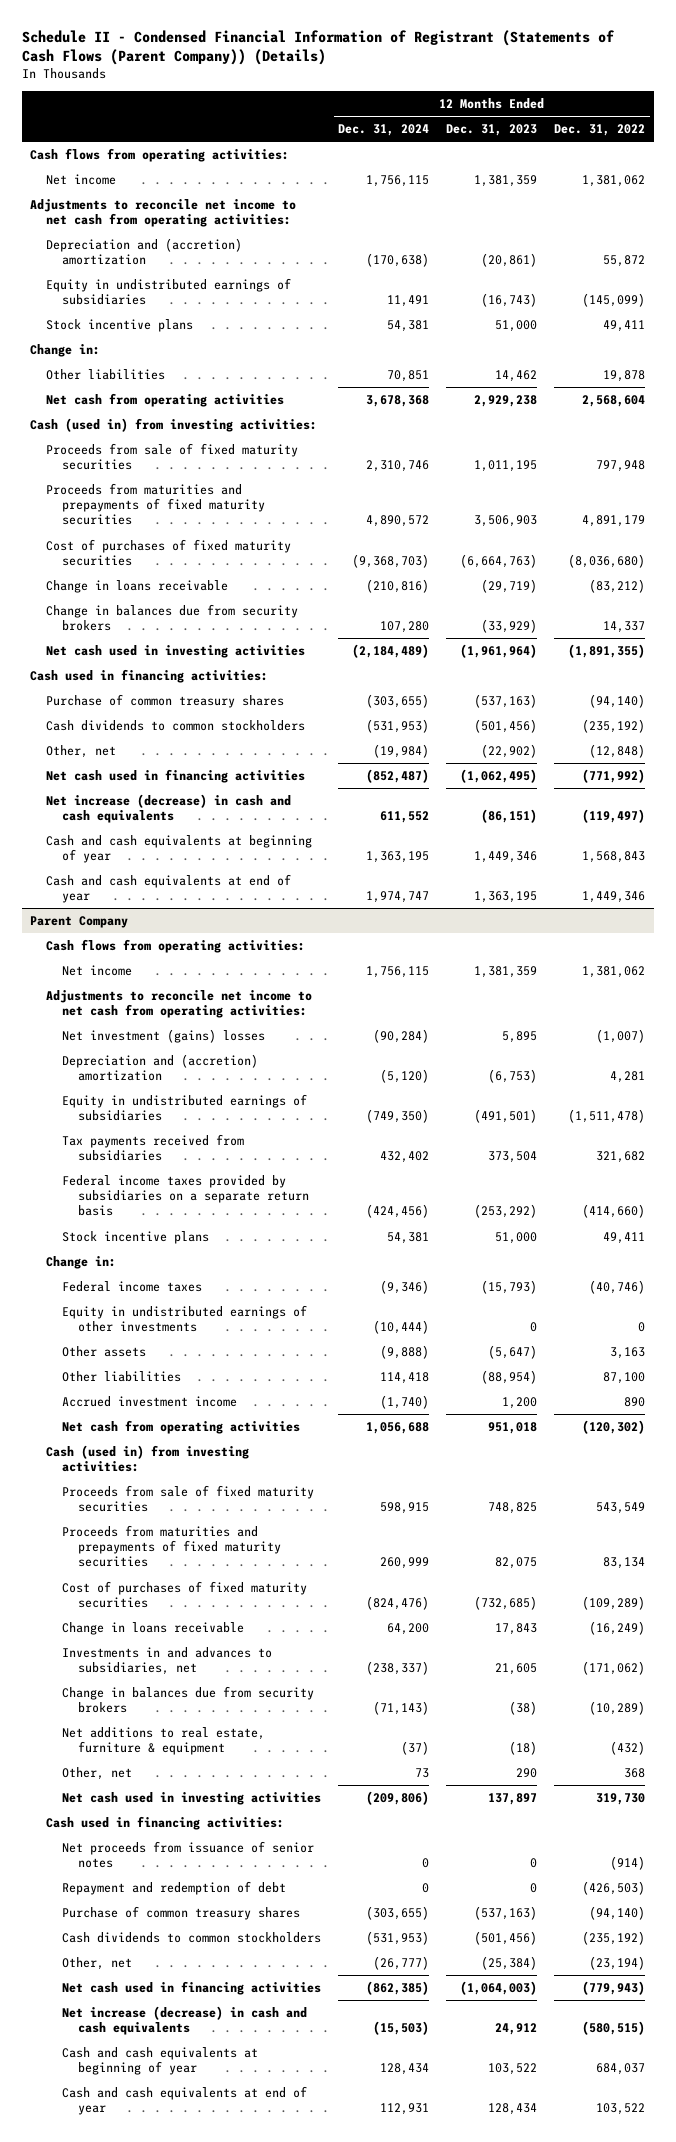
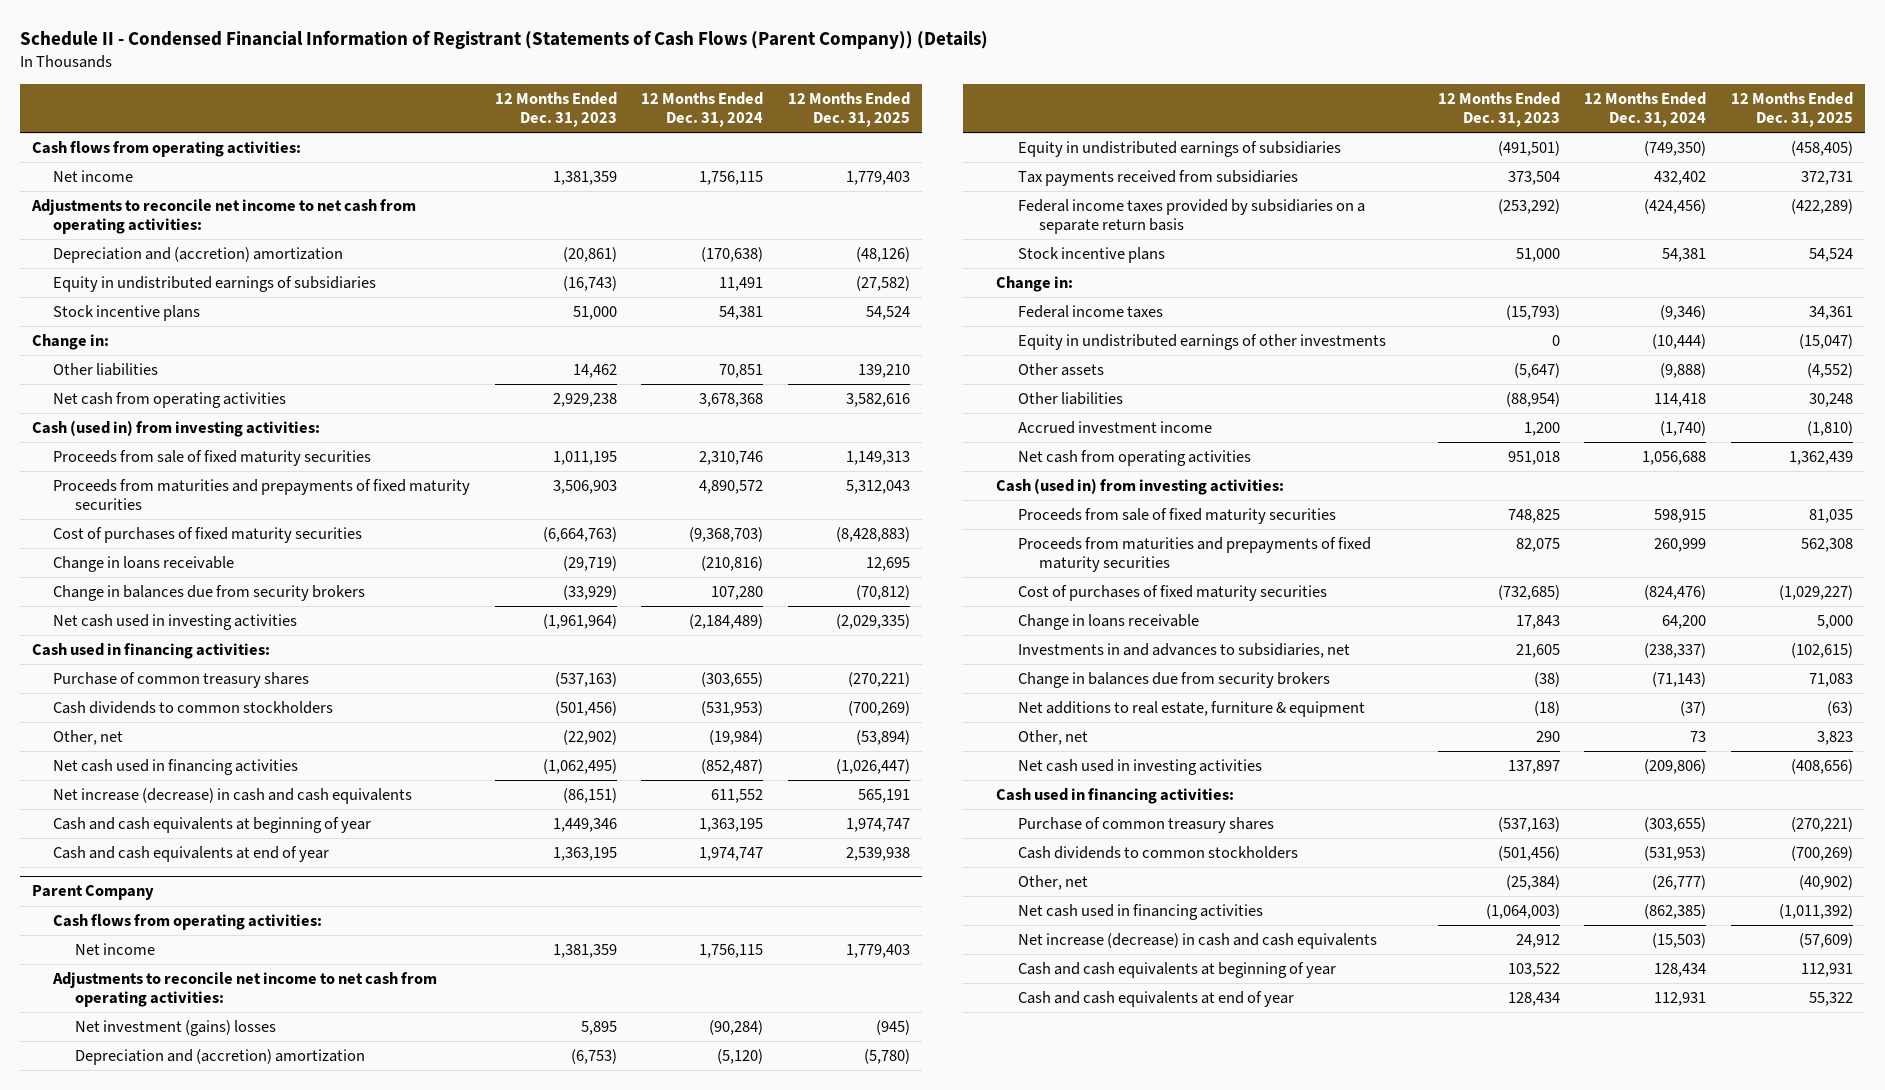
[554,124,646,137] Dec. 31, 2022 -> none
none -> [787,91,910,127] 12 Months Ended Dec. 31, 2025
[61,1841,314,1869] Net proceeds from issuance of senior notes -> none
[61,1881,286,1896] Repayment and redemption of debt -> none

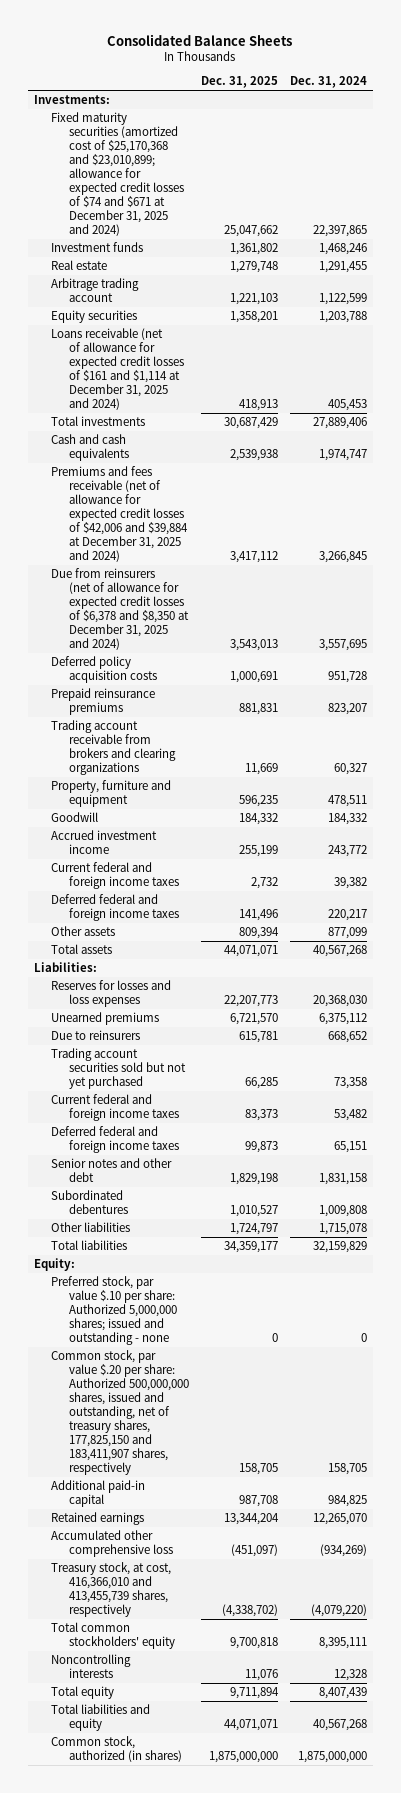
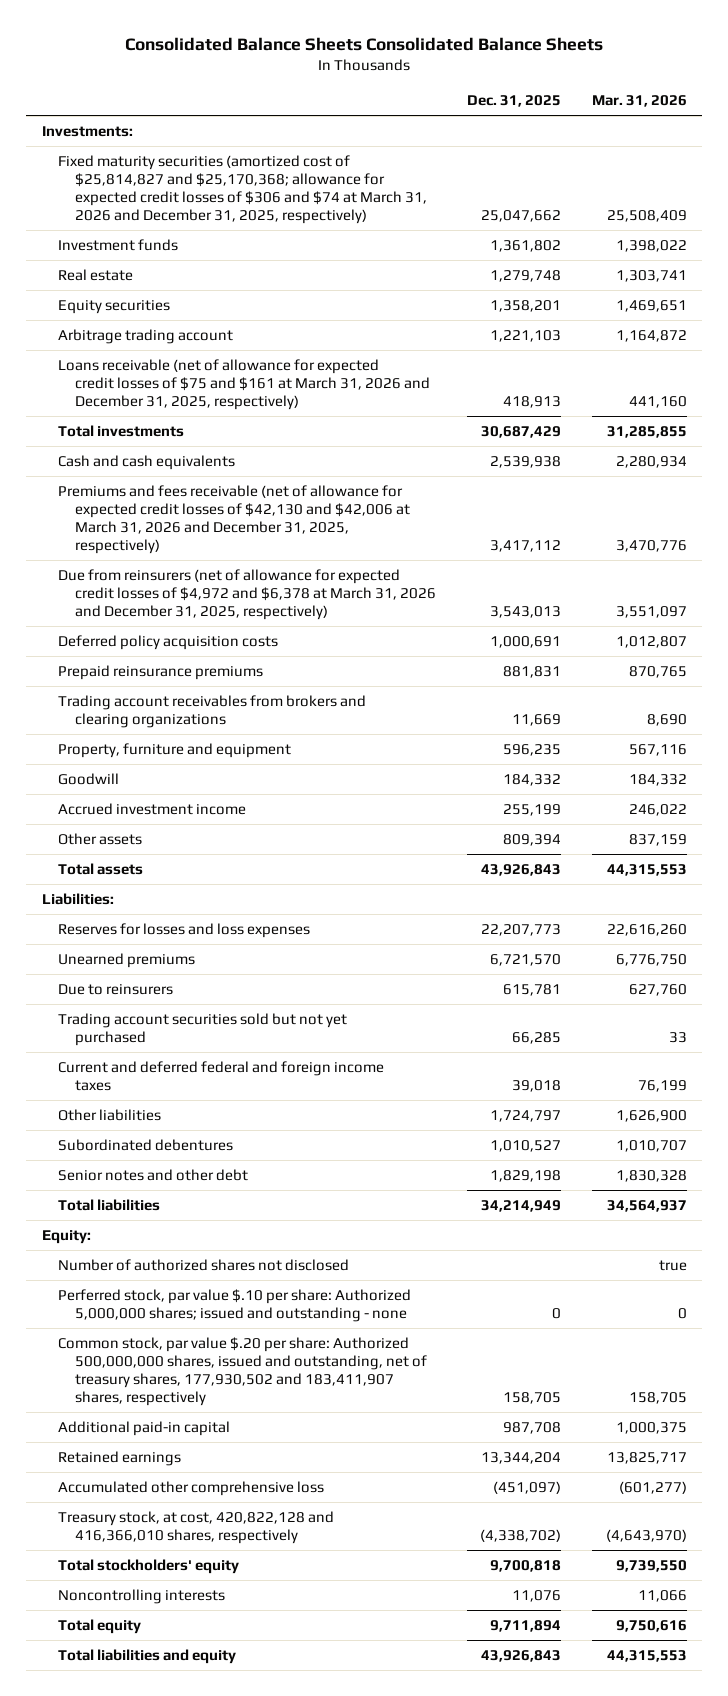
[107,33,293,46] Consolidated Balance Sheets -> [125,36,604,51] Consolidated Balance Sheets Consolidated Balance Sheets
[289,76,367,89] Dec. 31, 2024 -> none
none -> [591,95,687,108] Mar. 31, 2026
[51,112,185,237] Fixed maturity securities (amortized cost of $25,170,368 and $23,010,899; allowance for expected credit losses of $74 and $671 at December 31, 2025 and 2024) -> [58,154,427,224] Fixed maturity securities (amortized cost of $25,814,827 and $25,170,368; allowance for expected credit losses of $306 and $74 at March 31, 2026 and December 31, 2025, respectively)
[51,278,140,303] Arbitrage trading account -> [58,328,234,344] Arbitrage trading account
[51,328,185,411] Loans receivable (net of allowance for expected credit losses of $161 and $1,114 at December 31, 2025 and 2024) -> [58,358,430,410] Loans receivable (net of allowance for expected credit losses of $75 and $161 at March 31, 2026 and December 31, 2025, respectively)
[51,466,189,563] Premiums and fees receivable (net of allowance for expected credit losses of $42,006 and $39,884 at December 31, 2025 and 2024) -> [58,484,410,554] Premiums and fees receivable (net of allowance for expected credit losses of $42,130 and $42,006 at March 31, 2026 and December 31, 2025, respectively)
[51,568,190,651] Due from reinsurers (net of allowance for expected credit losses of $6,378 and $8,350 at December 31, 2025 and 2024) -> [58,568,436,620] Due from reinsurers (net of allowance for expected credit losses of $4,972 and $6,378 at March 31, 2026 and December 31, 2025, respectively)
[51,720,177,776] Trading account receivable from brokers and clearing organizations -> [58,694,367,728] Trading account receivables from brokers and clearing organizations
[51,862,180,890] Current federal and foreign income taxes -> none
[51,894,180,922] Deferred federal and foreign income taxes -> none
[224,945,279,958] 44,071,071 -> [480,863,561,876] 43,926,843
[51,1094,180,1122] Current federal and foreign income taxes -> none
[51,1126,180,1154] Deferred federal and foreign income taxes -> [58,1060,385,1091] Current and deferred federal and foreign income taxes
[245,1141,279,1154] 99,873 -> [511,1079,561,1092] 39,018
[51,1190,129,1215] Subordinated debentures -> [58,1138,234,1151] Subordinated debentures
[51,1158,173,1183] Senior notes and other debt -> [58,1168,249,1181] Senior notes and other debt
[224,1241,279,1254] 34,359,177 -> [480,1199,561,1212] 34,214,949
none -> [58,1258,350,1271] Number of authorized shares not disclosed
[51,1276,178,1346] Preferred stock, par value $.10 per share: Authorized 5,000,000 shares; issued and outstanding - none -> [58,1288,412,1322] Perferred stock, par value $.10 per share: Authorized 5,000,000 shares; issued and outstanding - none
[51,1350,190,1476] Common stock, par value $.20 per share: Authorized 500,000,000 shares, issued and outstanding, net of treasury shares, 177,825,150 and 183,411,907 shares, respectively -> [58,1336,427,1406] Common stock, par value $.20 per share: Authorized 500,000,000 shares, issued and outstanding, net of treasury shares, 177,930,502 and 183,411,907 shares, respectively
[51,1562,172,1618] Treasury stock, at cost, 416,366,010 and 413,455,739 shares, respectively -> [58,1510,335,1544] Treasury stock, at cost, 420,822,128 and 416,366,010 shares, respectively
[51,1622,176,1650] Total common stockholders' equity -> [58,1558,240,1574] Total stockholders' equity
[51,1736,183,1763] Common stock, authorized (in shares) -> none
[224,1719,279,1732] 44,071,071 -> [480,1649,561,1662] 43,926,843

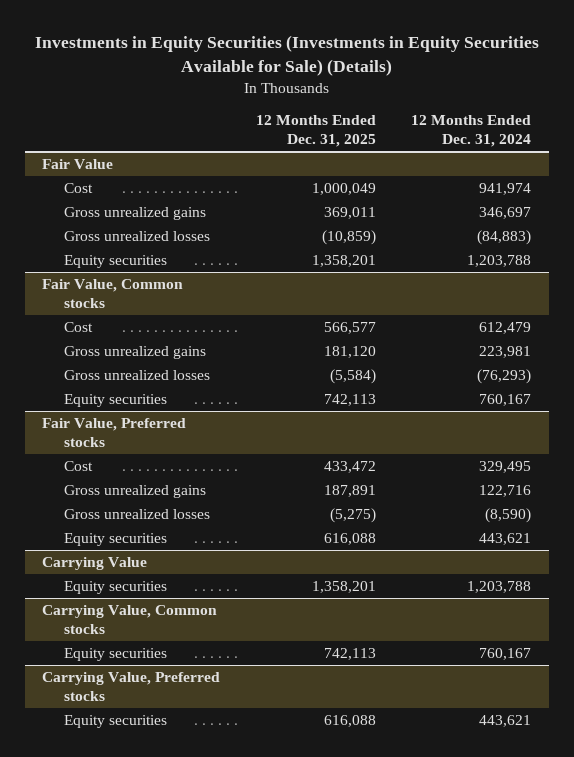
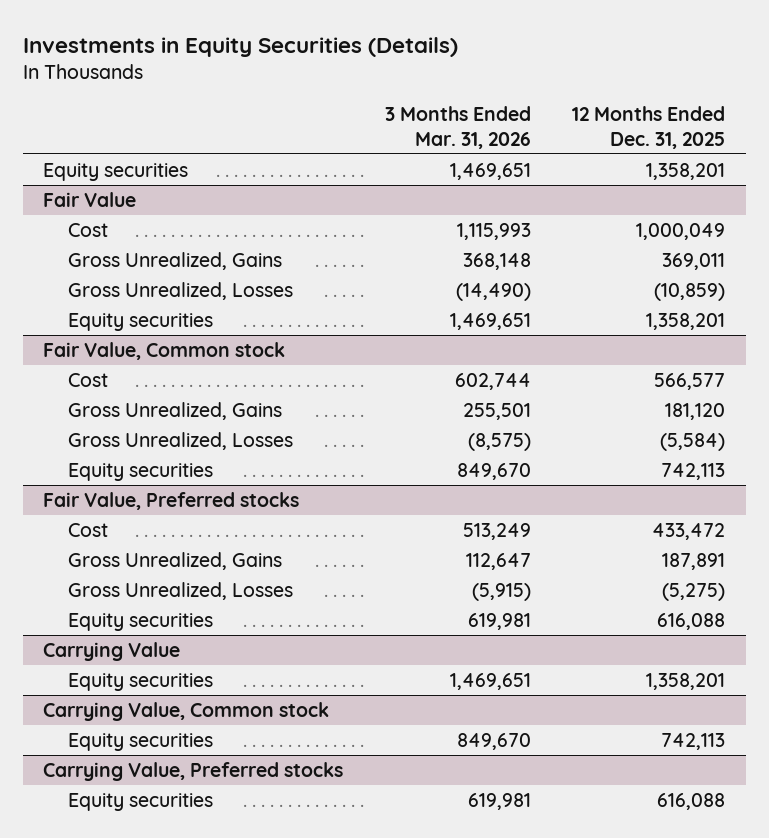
[34,35,539,77] Investments in Equity Securities (Investments in Equity Securities Available for Sale) (Details) -> [22,37,458,58] Investments in Equity Securities (Details)
[411,115,532,148] 12 Months Ended Dec. 31, 2024 -> none
none -> [384,105,531,149] 3 Months Ended Mar. 31, 2026
none -> [43,163,189,182] Equity securities
[64,207,207,221] Gross unrealized gains -> [67,252,282,271] Gross Unrealized, Gains
[64,231,211,242] Gross unrealized losses -> [67,282,293,301] Gross Unrealized, Losses
[42,279,184,309] Fair Value, Common stocks -> [43,342,286,361] Fair Value, Common stock
[64,346,207,360] Gross unrealized gains -> [67,402,282,421] Gross Unrealized, Gains
[64,370,211,381] Gross unrealized losses -> [67,432,293,451] Gross Unrealized, Losses
[64,485,207,499] Gross unrealized gains -> [67,552,282,571] Gross Unrealized, Gains
[64,509,211,520] Gross unrealized losses -> [67,582,293,601] Gross Unrealized, Losses
[42,605,218,635] Carrying Value, Common stocks -> [43,702,330,722] Carrying Value, Common stock

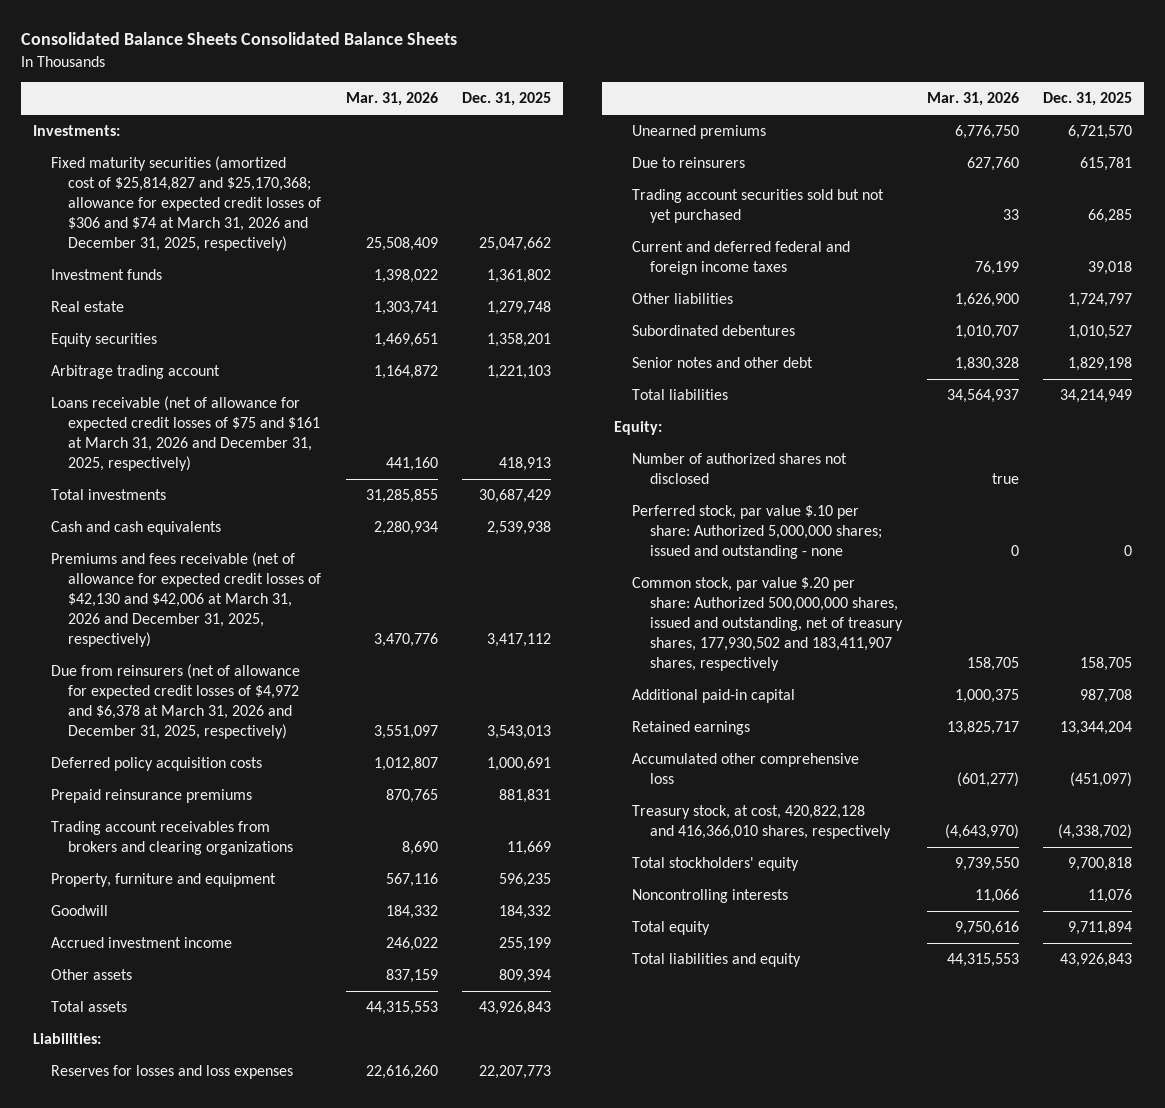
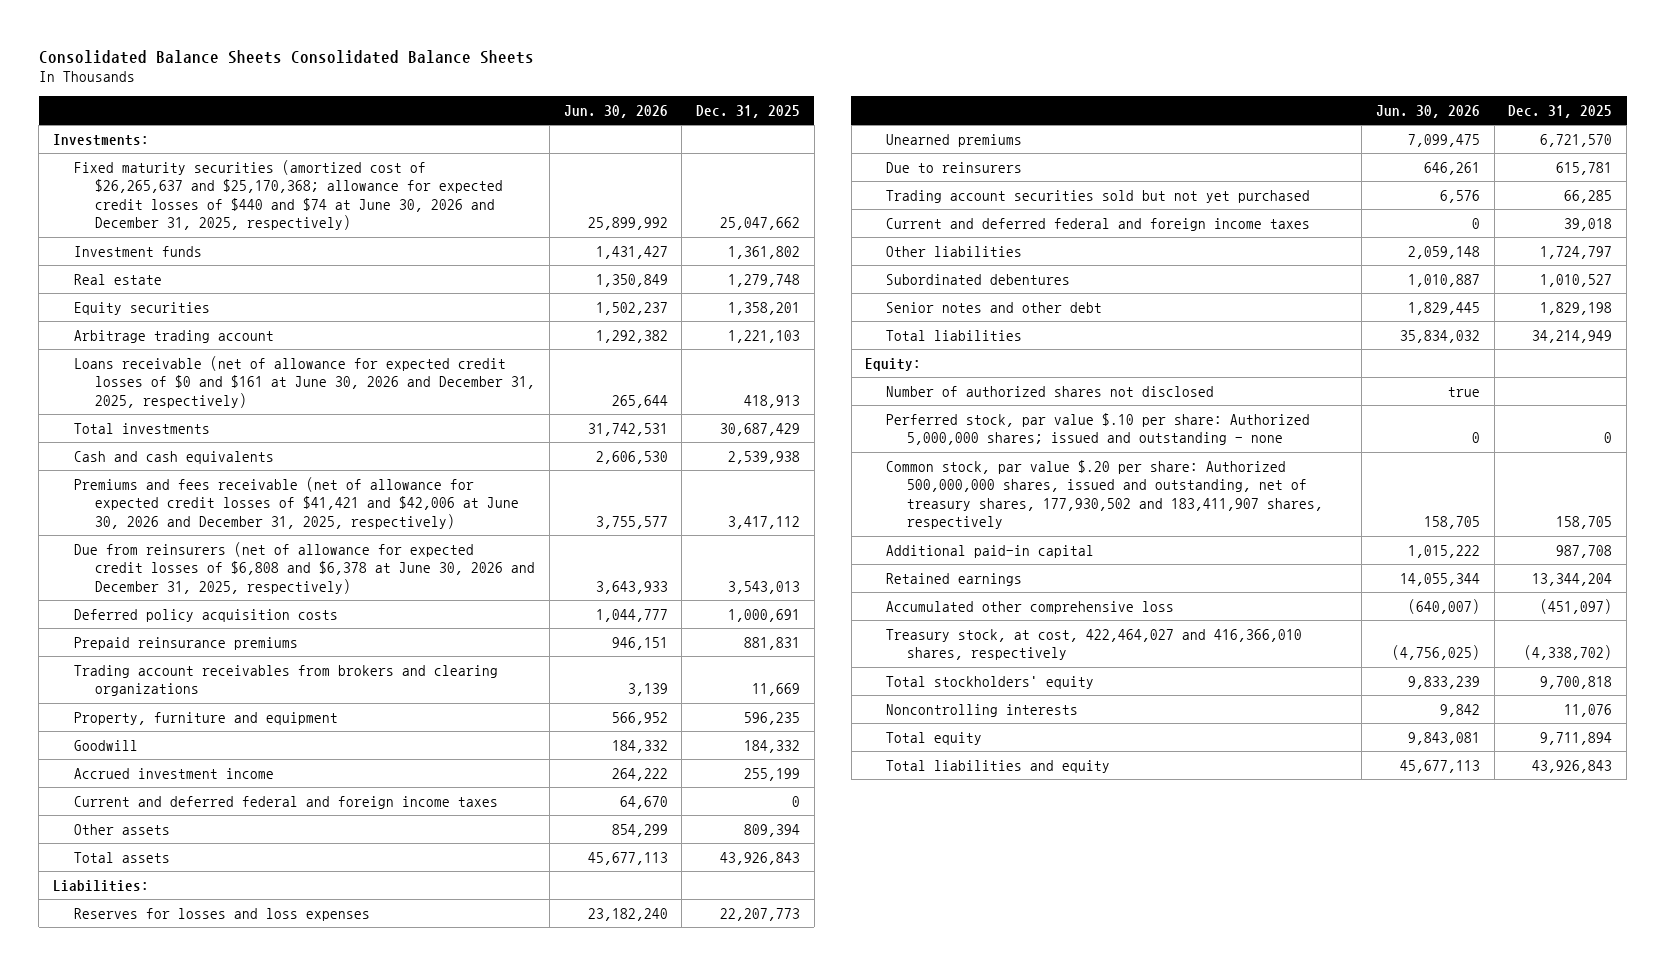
[345,92,438,107] Mar. 31, 2026 -> none
none -> [563,104,668,118] Jun. 30, 2026
[50,156,322,251] Fixed maturity securities (amortized cost of $25,814,827 and $25,170,368; allowance for expected credit losses of $306 and $74 at March 31, 2026 and December 31, 2025, respectively) -> [74,159,504,231] Fixed maturity securities (amortized cost of $26,265,637 and $25,170,368; allowance for expected credit losses of $440 and $74 at June 30, 2026 and December 31, 2025, respectively)
[50,396,321,471] Loans receivable (net of allowance for expected credit losses of $75 and $161 at March 31, 2026 and December 31, 2025, respectively) -> [74,355,536,408] Loans receivable (net of allowance for expected credit losses of $0 and $161 at June 30, 2026 and December 31, 2025, respectively)
[50,552,322,647] Premiums and fees receivable (net of allowance for expected credit losses of $42,130 and $42,006 at March 31, 2026 and December 31, 2025, respectively) -> [74,476,520,529] Premiums and fees receivable (net of allowance for expected credit losses of $41,421 and $42,006 at June 30, 2026 and December 31, 2025, respectively)
[50,664,300,739] Due from reinsurers (net of allowance for expected credit losses of $4,972 and $6,378 at March 31, 2026 and December 31, 2025, respectively) -> [74,541,536,594] Due from reinsurers (net of allowance for expected credit losses of $6,808 and $6,378 at June 30, 2026 and December 31, 2025, respectively)
none -> [74,795,499,809] Current and deferred federal and foreign income taxes
[631,805,891,840] Treasury stock, at cost, 420,822,128 and 416,366,010 shares, respectively -> [886,628,1303,661] Treasury stock, at cost, 422,464,027 and 416,366,010 shares, respectively

